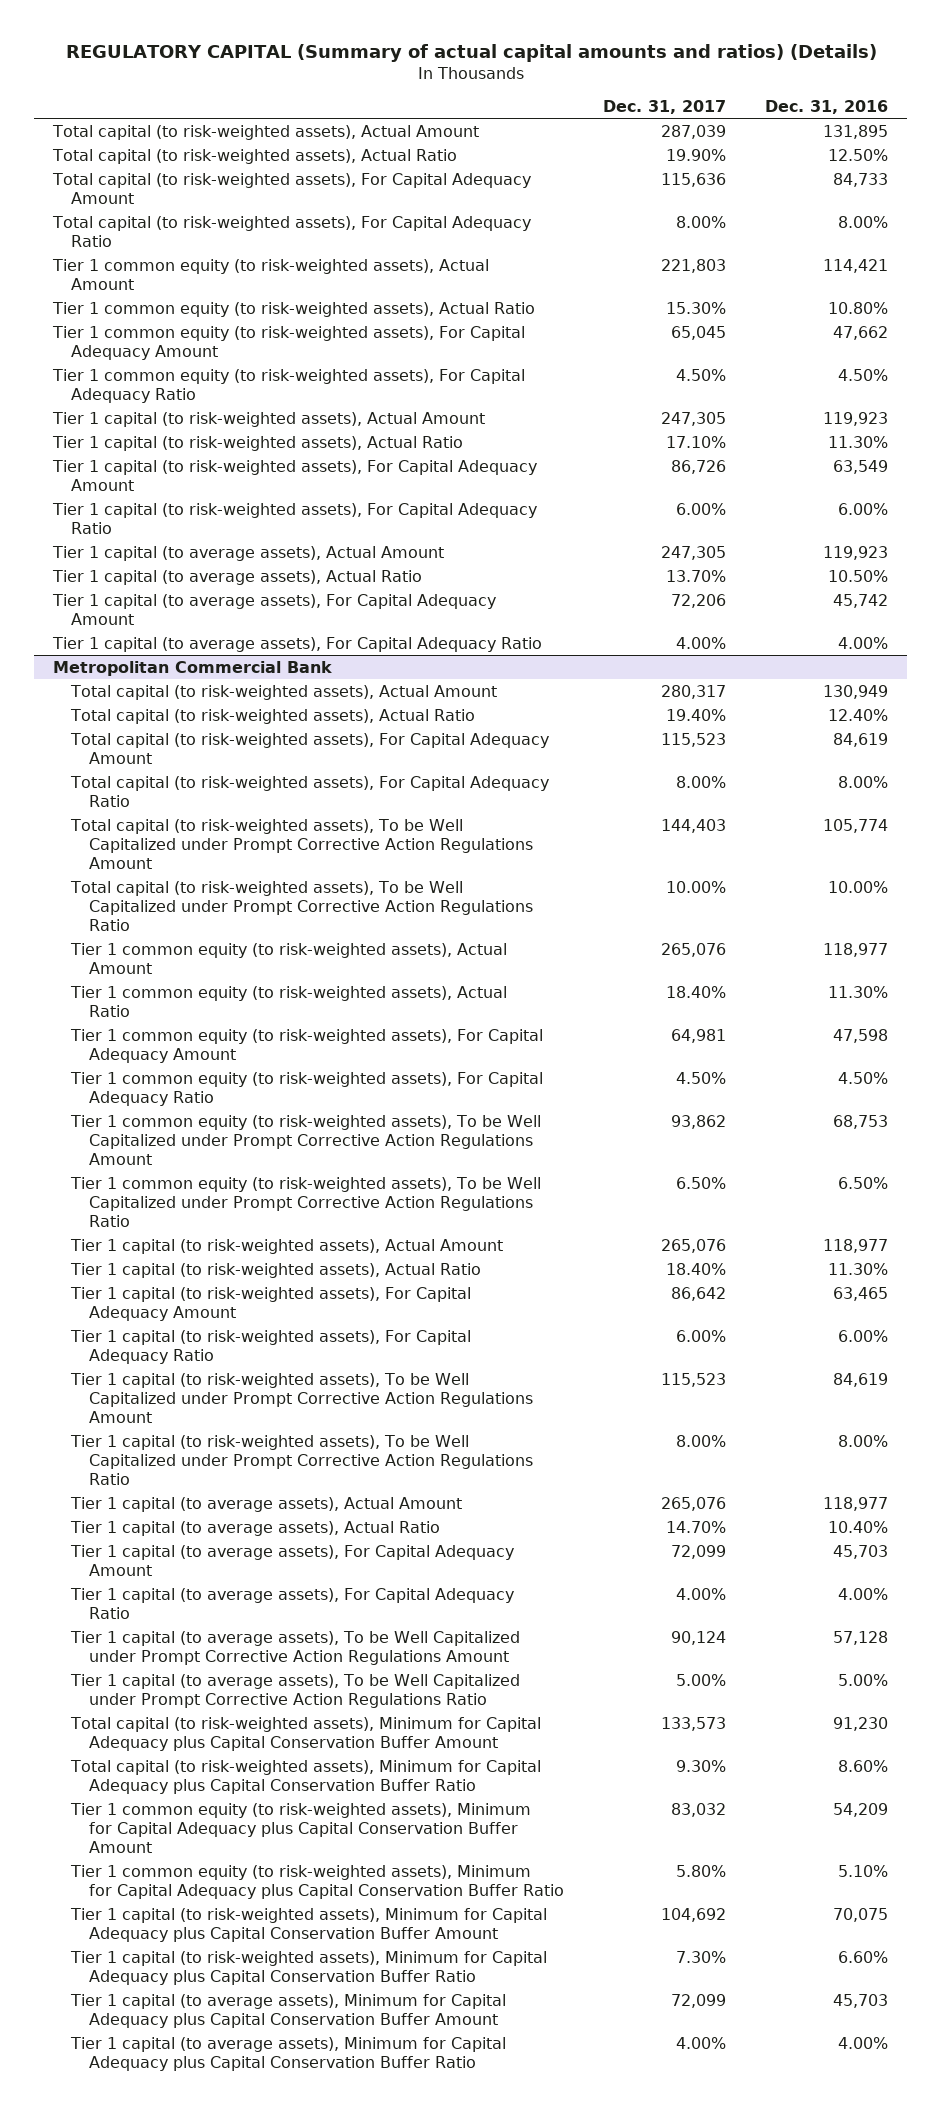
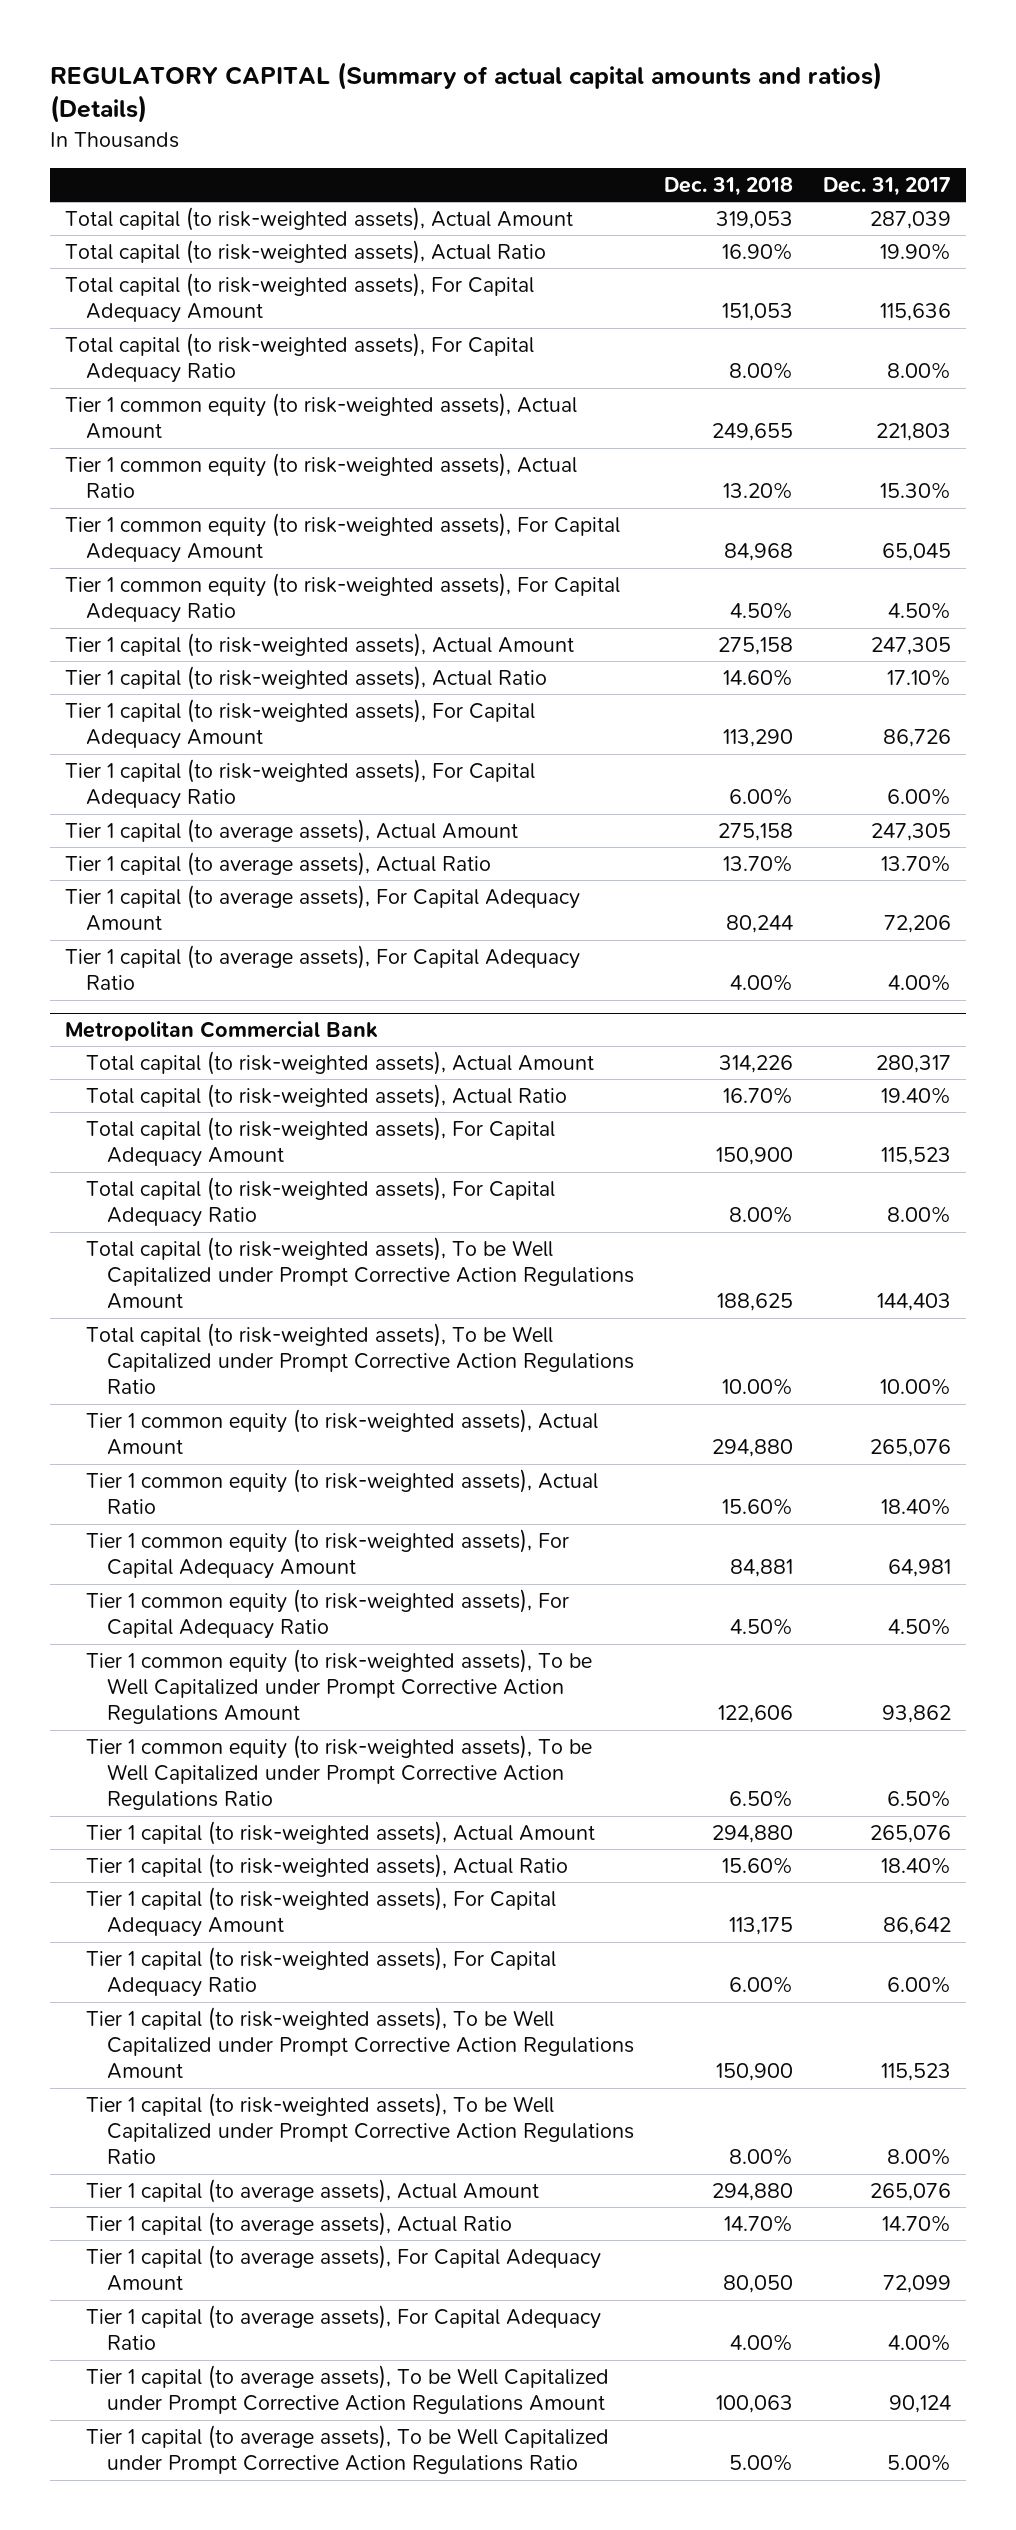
[764,99,888,114] Dec. 31, 2016 -> none
none -> [664,177,794,197] Dec. 31, 2018
[70,1716,542,1751] Total capital (to risk-weighted assets), Minimum for Capital Adequacy plus Capital Conservation Buffer Amount -> none
[70,1759,542,1794] Total capital (to risk-weighted assets), Minimum for Capital Adequacy plus Capital Conservation Buffer Ratio -> none
[70,1802,532,1853] Tier 1 common equity (to risk-weighted assets), Minimum for Capital Adequacy plus Capital Conservation Buffer Amount -> none
[70,1864,565,1899] Tier 1 common equity (to risk-weighted assets), Minimum for Capital Adequacy plus Capital Conservation Buffer Ratio -> none
[70,1907,548,1942] Tier 1 capital (to risk-weighted assets), Minimum for Capital Adequacy plus Capital Conservation Buffer Amount -> none
[70,1950,548,1985] Tier 1 capital (to risk-weighted assets), Minimum for Capital Adequacy plus Capital Conservation Buffer Ratio -> none
[70,1993,507,2028] Tier 1 capital (to average assets), Minimum for Capital Adequacy plus Capital Conservation Buffer Amount -> none
[70,2036,507,2071] Tier 1 capital (to average assets), Minimum for Capital Adequacy plus Capital Conservation Buffer Ratio -> none

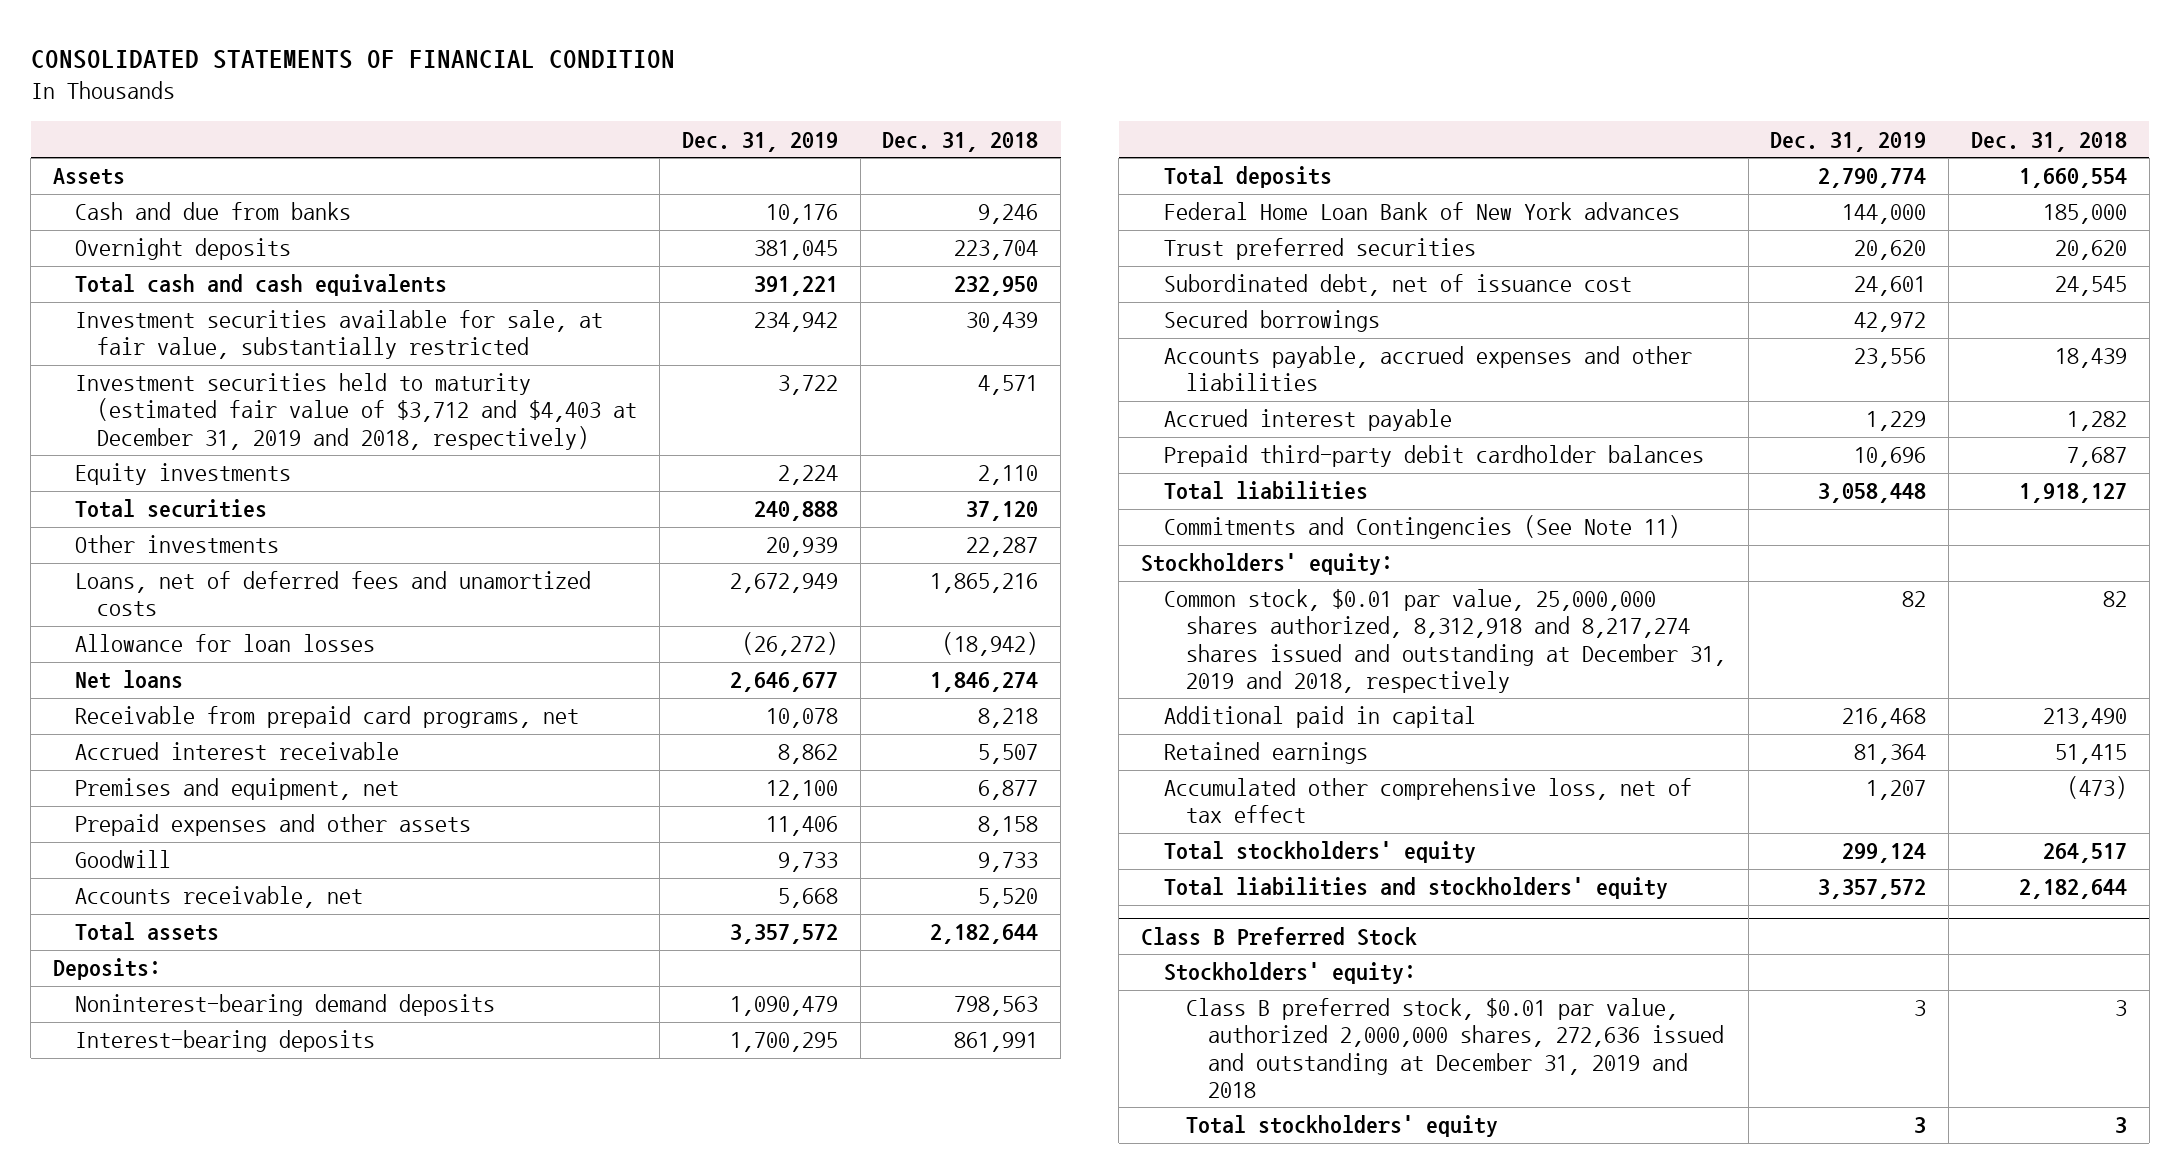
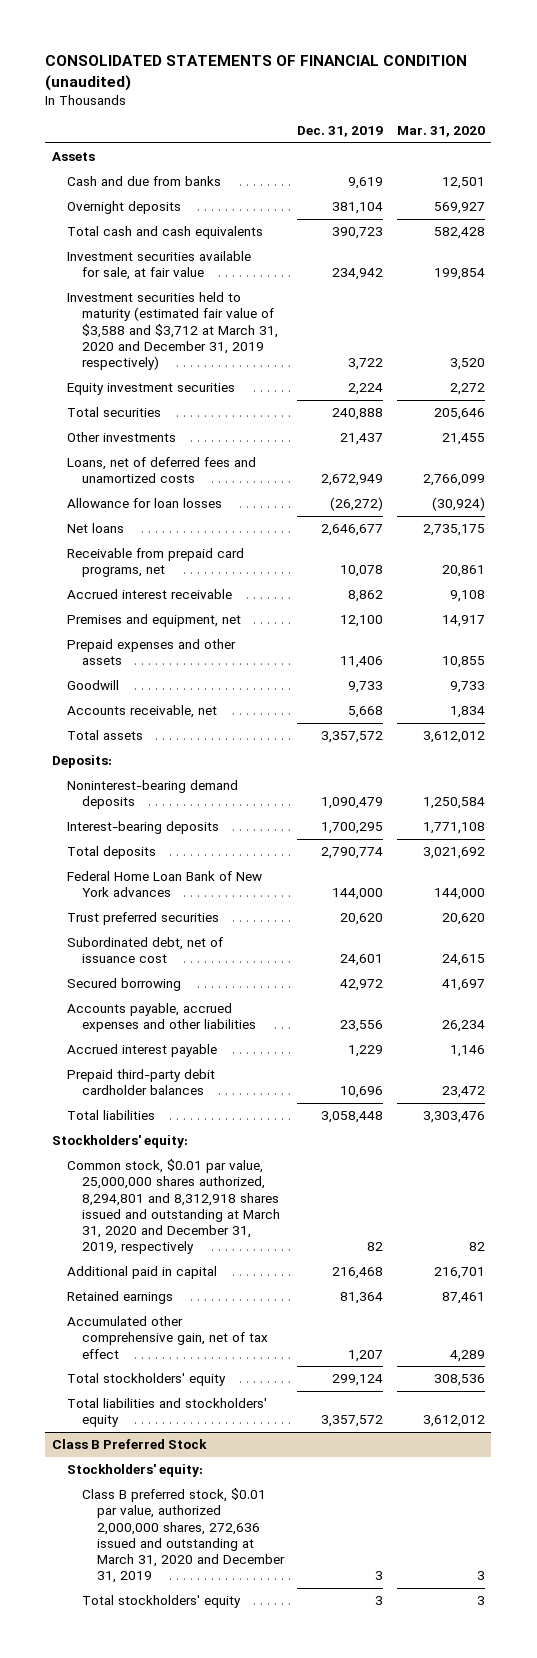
[30,49,675,69] CONSOLIDATED STATEMENTS OF FINANCIAL CONDITION -> [45,55,468,91] CONSOLIDATED STATEMENTS OF FINANCIAL CONDITION (unaudited)
[882,131,1039,152] Dec. 31, 2018 -> none
none -> [396,126,485,138] Mar. 31, 2020
[765,204,838,225] 10,176 -> [348,177,384,190] 9,619
[753,240,838,261] 381,045 -> [332,202,384,215] 381,104
[753,276,838,297] 391,221 -> [332,227,384,240] 390,723
[75,310,604,360] Investment securities available for sale, at fair value, substantially restricted -> [67,251,252,281] Investment securities available for sale, at fair value
[75,373,638,450] Investment securities held to maturity (estimated fair value of $3,712 and $4,403 at December 31, 2019 and 2018, respectively) -> [67,292,279,371] Investment securities held to maturity (estimated fair value of $3,588 and $3,712 at March 31, 2020 and December 31, 2019 respectively)
[75,463,292,486] Equity investments -> [67,383,236,396] Equity investment securities
[765,537,838,558] 20,939 -> [340,433,384,446] 21,437
[1163,310,1380,333] Secured borrowings -> [67,978,182,992] Secured borrowing
[1163,515,1680,540] Commitments and Contingencies (See Note 11) -> none
[1163,589,1726,693] Common stock, $0.01 par value, 25,000,000 shares authorized, 8,312,918 and 8,217,274 shares issued and outstanding at December 31, 2019 and 2018, respectively -> [67,1159,281,1255] Common stock, $0.01 par value, 25,000,000 shares authorized, 8,294,801 and 8,312,918 shares issued and outstanding at March 31, 2020 and December 31, 2019, respectively
[1163,778,1692,824] Accumulated other comprehensive loss, net of tax effect -> [67,1316,269,1359] Accumulated other comprehensive gain, net of tax effect
[1185,998,1724,1098] Class B preferred stock, $0.01 par value, authorized 2,000,000 shares, 272,636 issued and outstanding at December 31, 2019 and 2018 -> [82,1488,285,1584] Class B preferred stock, $0.01 par value, authorized 2,000,000 shares, 272,636 issued and outstanding at March 31, 2020 and December 31, 2019

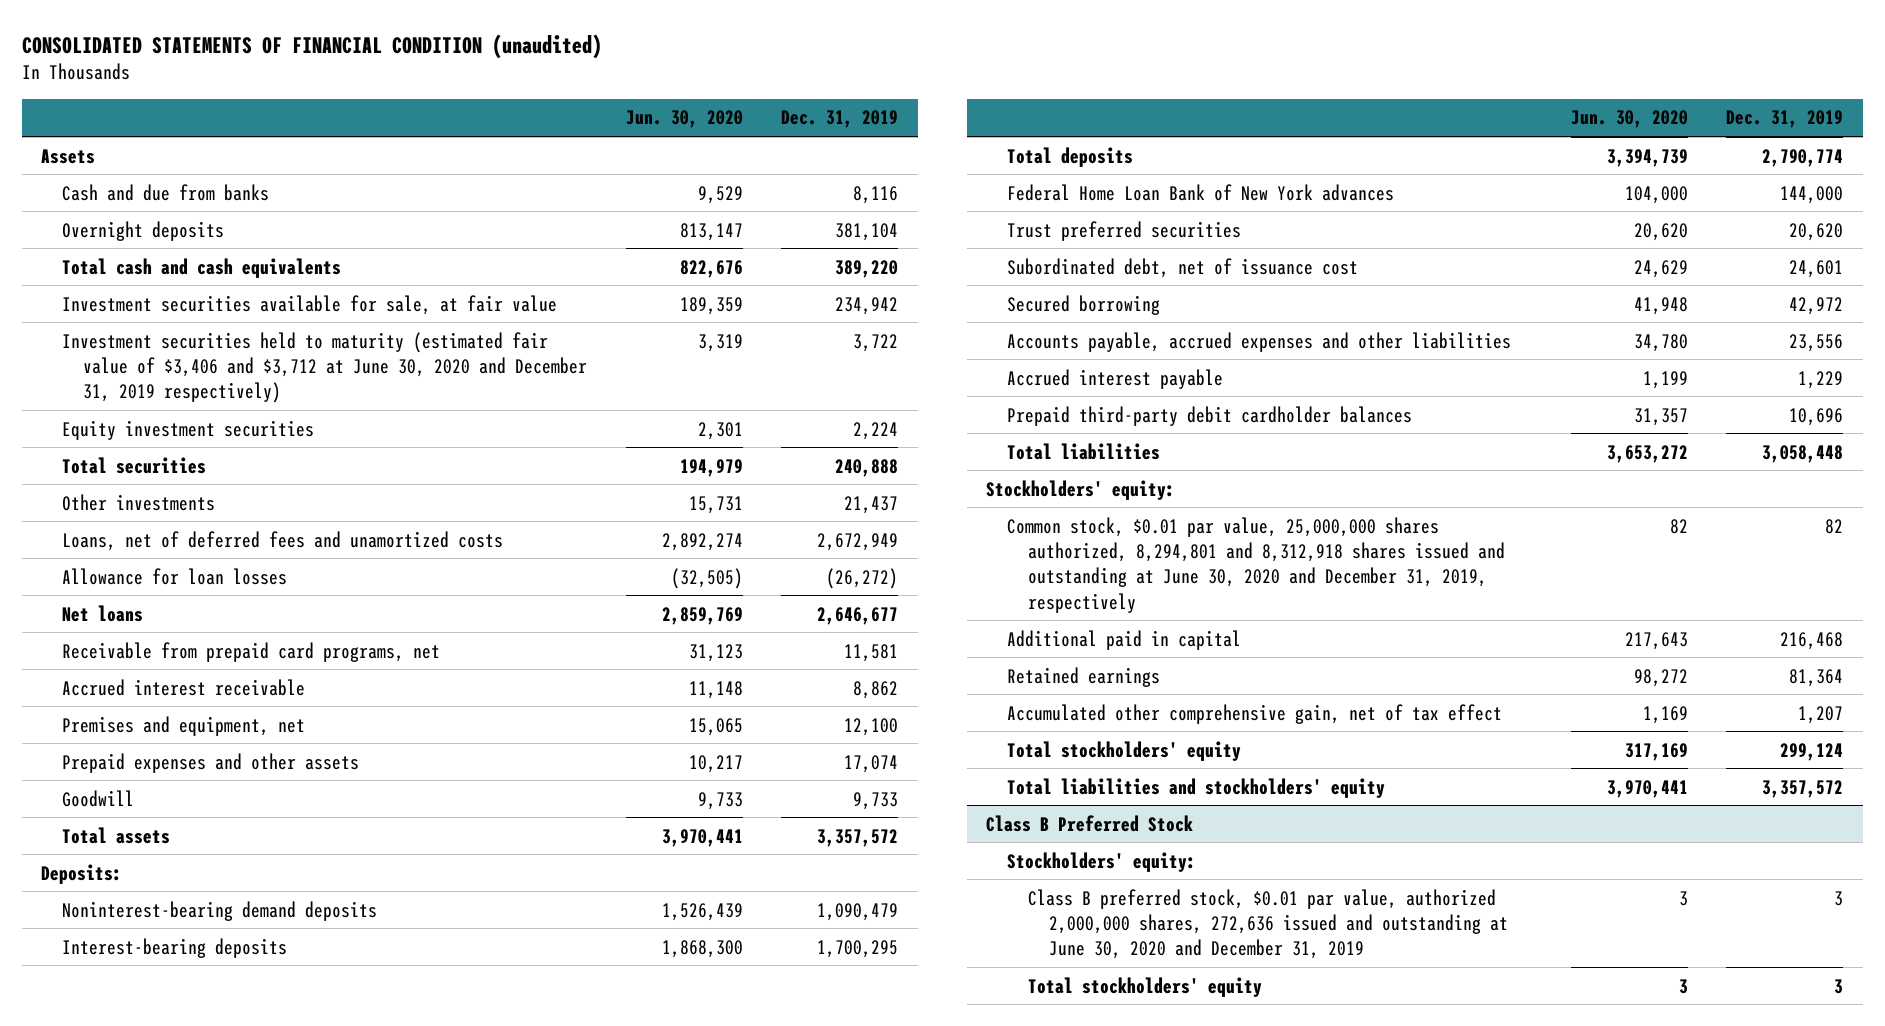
[396,126,485,138] Mar. 31, 2020 -> none
none -> [625,110,743,129] Jun. 30, 2020
[348,177,384,190] 9,619 -> [853,185,899,204] 8,116
[332,227,384,240] 390,723 -> [835,259,899,278] 389,220
[67,292,279,371] Investment securities held to maturity (estimated fair value of $3,588 and $3,712 at March 31, 2020 and December 31, 2019 respectively) -> [62,331,587,404] Investment securities held to maturity (estimated fair value of $3,406 and $3,712 at June 30, 2020 and December 31, 2019 respectively)
[340,565,384,578] 10,078 -> [844,643,899,662] 11,581
[340,656,384,669] 11,406 -> [844,754,899,773] 17,074
[67,705,218,719] Accounts receivable, net -> none
[67,1159,281,1255] Common stock, $0.01 par value, 25,000,000 shares authorized, 8,294,801 and 8,312,918 shares issued and outstanding at March 31, 2020 and December 31, 2019, respectively -> [1007,516,1505,613] Common stock, $0.01 par value, 25,000,000 shares authorized, 8,294,801 and 8,312,918 shares issued and outstanding at June 30, 2020 and December 31, 2019, respectively
[82,1488,285,1584] Class B preferred stock, $0.01 par value, authorized 2,000,000 shares, 272,636 issued and outstanding at March 31, 2020 and December 31, 2019 -> [1027,888,1508,960] Class B preferred stock, $0.01 par value, authorized 2,000,000 shares, 272,636 issued and outstanding at June 30, 2020 and December 31, 2019

